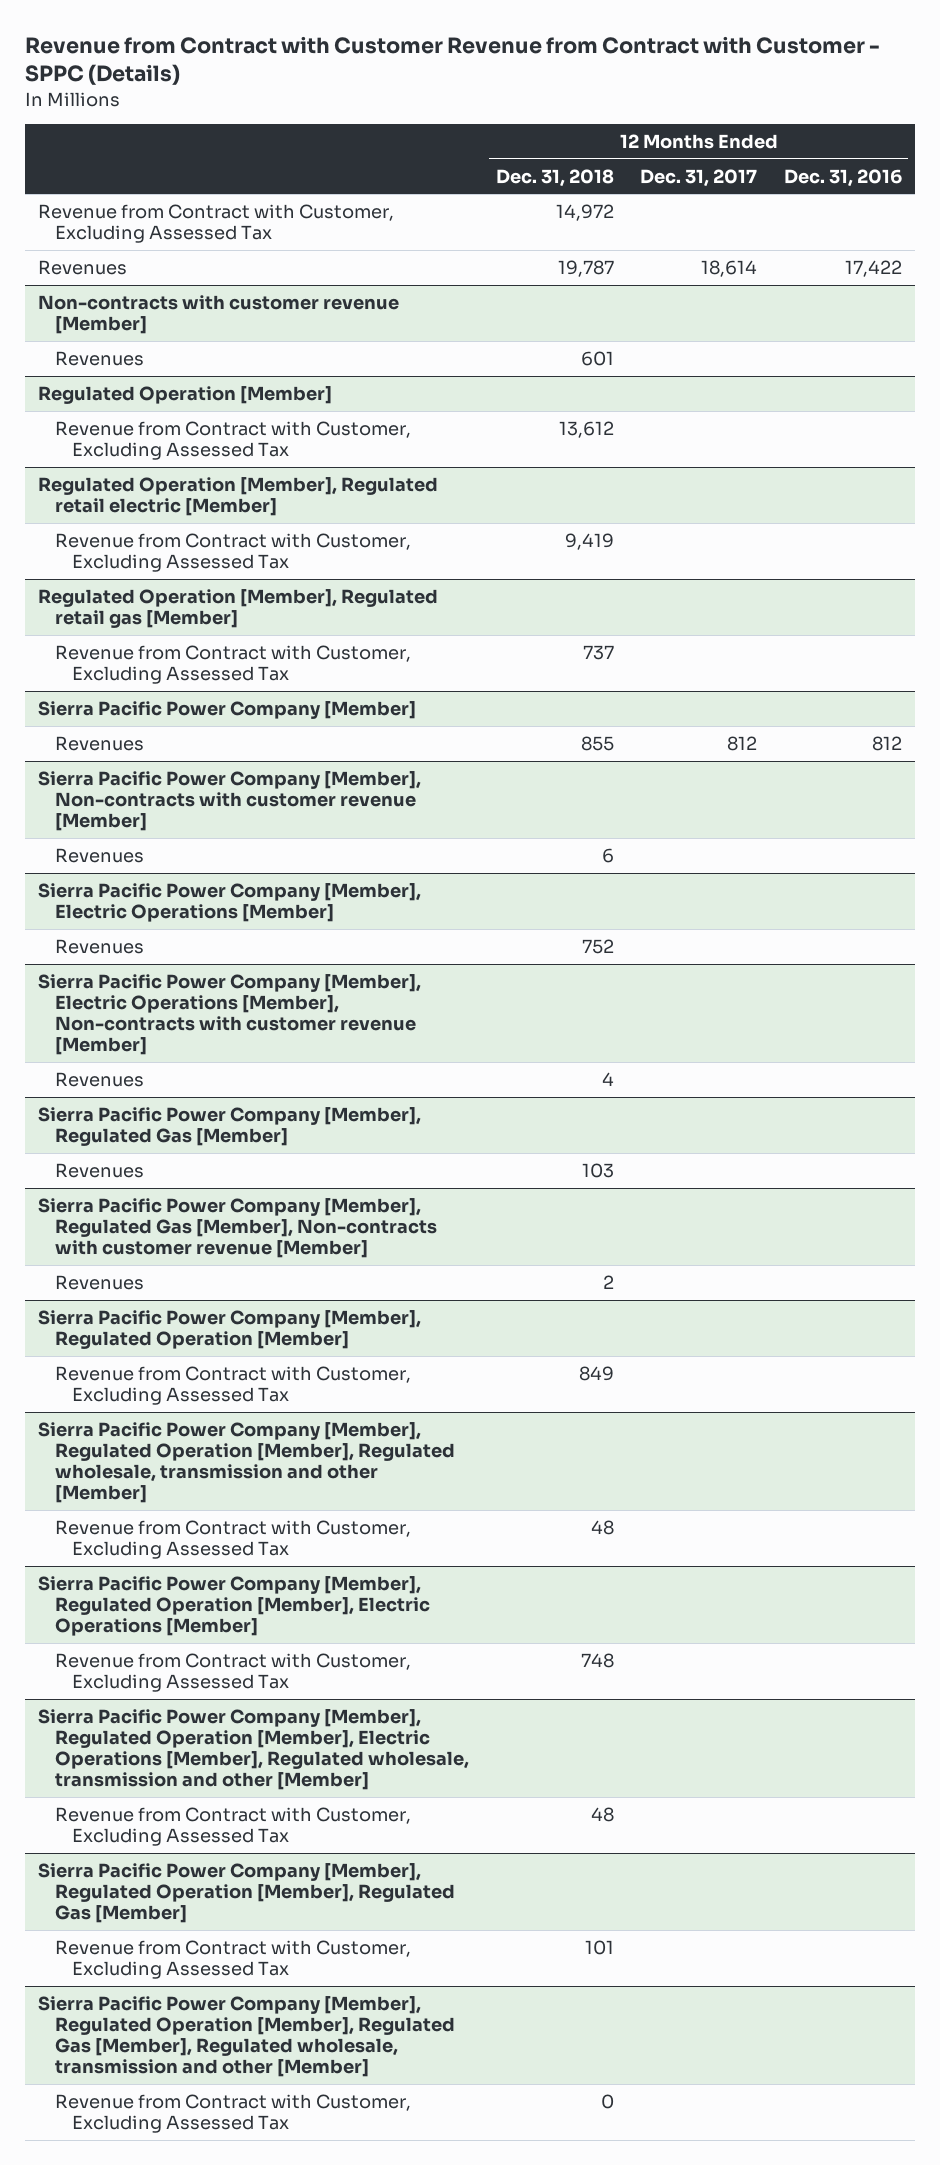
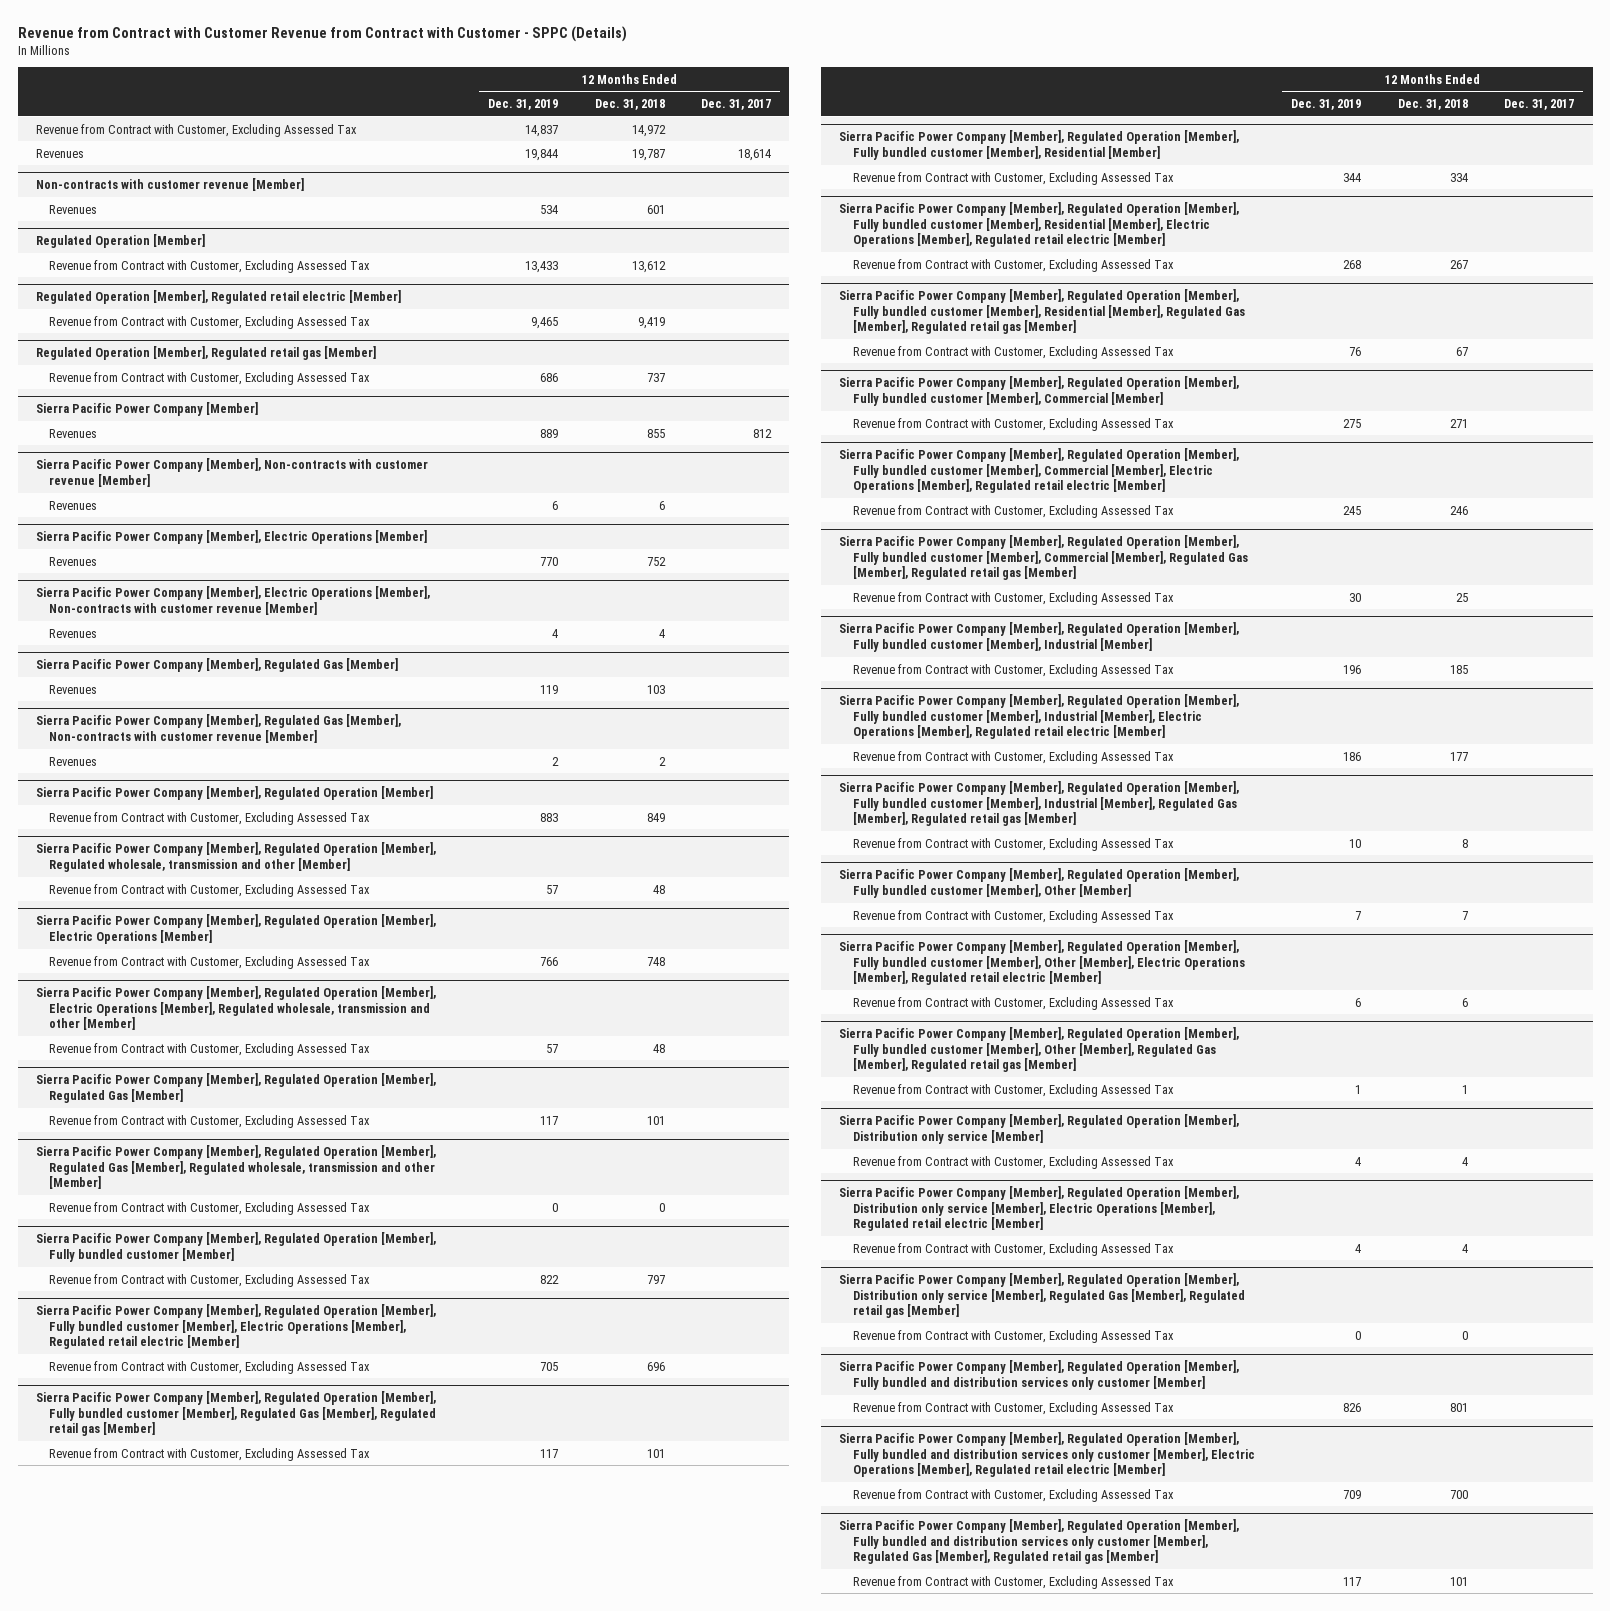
[783,168,902,187] Dec. 31, 2016 -> none
none -> [487,99,558,111] Dec. 31, 2019
none -> [36,1232,437,1262] Sierra Pacific Power Company [Member], Regulated Operation [Member], Fully bundled customer [Member]
none -> [49,1273,371,1287] Revenue from Contract with Customer, Excluding Assessed Tax
none -> [36,1304,437,1350] Sierra Pacific Power Company [Member], Regulated Operation [Member], Fully bundled customer [Member], Electric Operations [Member], Regulated retail electric [Member]
none -> [49,1360,371,1374] Revenue from Contract with Customer, Excluding Assessed Tax
none -> [36,1391,437,1437] Sierra Pacific Power Company [Member], Regulated Operation [Member], Fully bundled customer [Member], Regulated Gas [Member], Regulated retail gas [Member]
none -> [49,1447,371,1461] Revenue from Contract with Customer, Excluding Assessed Tax
none -> [839,130,1240,160] Sierra Pacific Power Company [Member], Regulated Operation [Member], Fully bundled customer [Member], Residential [Member]
none -> [852,171,1174,185] Revenue from Contract with Customer, Excluding Assessed Tax
none -> [839,202,1240,248] Sierra Pacific Power Company [Member], Regulated Operation [Member], Fully bundled customer [Member], Residential [Member], Electric Operations [Member], Regulated retail electric [Member]
none -> [852,258,1174,272] Revenue from Contract with Customer, Excluding Assessed Tax
none -> [839,289,1245,335] Sierra Pacific Power Company [Member], Regulated Operation [Member], Fully bundled customer [Member], Residential [Member], Regulated Gas [Member], Regulated retail gas [Member]
none -> [852,345,1174,359] Revenue from Contract with Customer, Excluding Assessed Tax
none -> [839,376,1240,406] Sierra Pacific Power Company [Member], Regulated Operation [Member], Fully bundled customer [Member], Commercial [Member]
none -> [852,417,1174,431] Revenue from Contract with Customer, Excluding Assessed Tax
none -> [839,448,1240,494] Sierra Pacific Power Company [Member], Regulated Operation [Member], Fully bundled customer [Member], Commercial [Member], Electric Operations [Member], Regulated retail electric [Member]
none -> [852,504,1174,518] Revenue from Contract with Customer, Excluding Assessed Tax
none -> [839,535,1248,581] Sierra Pacific Power Company [Member], Regulated Operation [Member], Fully bundled customer [Member], Commercial [Member], Regulated Gas [Member], Regulated retail gas [Member]
none -> [852,591,1174,605] Revenue from Contract with Customer, Excluding Assessed Tax
none -> [839,622,1240,652] Sierra Pacific Power Company [Member], Regulated Operation [Member], Fully bundled customer [Member], Industrial [Member]
none -> [852,663,1174,677] Revenue from Contract with Customer, Excluding Assessed Tax
none -> [839,694,1240,740] Sierra Pacific Power Company [Member], Regulated Operation [Member], Fully bundled customer [Member], Industrial [Member], Electric Operations [Member], Regulated retail electric [Member]
none -> [852,750,1174,764] Revenue from Contract with Customer, Excluding Assessed Tax
none -> [839,781,1240,827] Sierra Pacific Power Company [Member], Regulated Operation [Member], Fully bundled customer [Member], Industrial [Member], Regulated Gas [Member], Regulated retail gas [Member]
none -> [852,837,1174,851] Revenue from Contract with Customer, Excluding Assessed Tax
none -> [839,868,1240,898] Sierra Pacific Power Company [Member], Regulated Operation [Member], Fully bundled customer [Member], Other [Member]
none -> [852,909,1174,923] Revenue from Contract with Customer, Excluding Assessed Tax
none -> [839,940,1245,986] Sierra Pacific Power Company [Member], Regulated Operation [Member], Fully bundled customer [Member], Other [Member], Electric Operations [Member], Regulated retail electric [Member]
none -> [852,996,1174,1010] Revenue from Contract with Customer, Excluding Assessed Tax
none -> [839,1027,1240,1073] Sierra Pacific Power Company [Member], Regulated Operation [Member], Fully bundled customer [Member], Other [Member], Regulated Gas [Member], Regulated retail gas [Member]
none -> [852,1083,1174,1097] Revenue from Contract with Customer, Excluding Assessed Tax
none -> [839,1114,1240,1144] Sierra Pacific Power Company [Member], Regulated Operation [Member], Distribution only service [Member]
none -> [852,1155,1174,1169] Revenue from Contract with Customer, Excluding Assessed Tax
none -> [839,1186,1240,1232] Sierra Pacific Power Company [Member], Regulated Operation [Member], Distribution only service [Member], Electric Operations [Member], Regulated retail electric [Member]
none -> [852,1242,1174,1256] Revenue from Contract with Customer, Excluding Assessed Tax
none -> [839,1273,1245,1319] Sierra Pacific Power Company [Member], Regulated Operation [Member], Distribution only service [Member], Regulated Gas [Member], Regulated retail gas [Member]
none -> [852,1329,1174,1343] Revenue from Contract with Customer, Excluding Assessed Tax
none -> [839,1360,1240,1390] Sierra Pacific Power Company [Member], Regulated Operation [Member], Fully bundled and distribution services only customer [Member]
none -> [852,1401,1174,1415] Revenue from Contract with Customer, Excluding Assessed Tax
none -> [839,1432,1255,1478] Sierra Pacific Power Company [Member], Regulated Operation [Member], Fully bundled and distribution services only customer [Member], Electric Operations [Member], Regulated retail electric [Member]
none -> [852,1488,1174,1502] Revenue from Contract with Customer, Excluding Assessed Tax
none -> [839,1519,1240,1565] Sierra Pacific Power Company [Member], Regulated Operation [Member], Fully bundled and distribution services only customer [Member], Regulated Gas [Member], Regulated retail gas [Member]
none -> [852,1575,1174,1589] Revenue from Contract with Customer, Excluding Assessed Tax

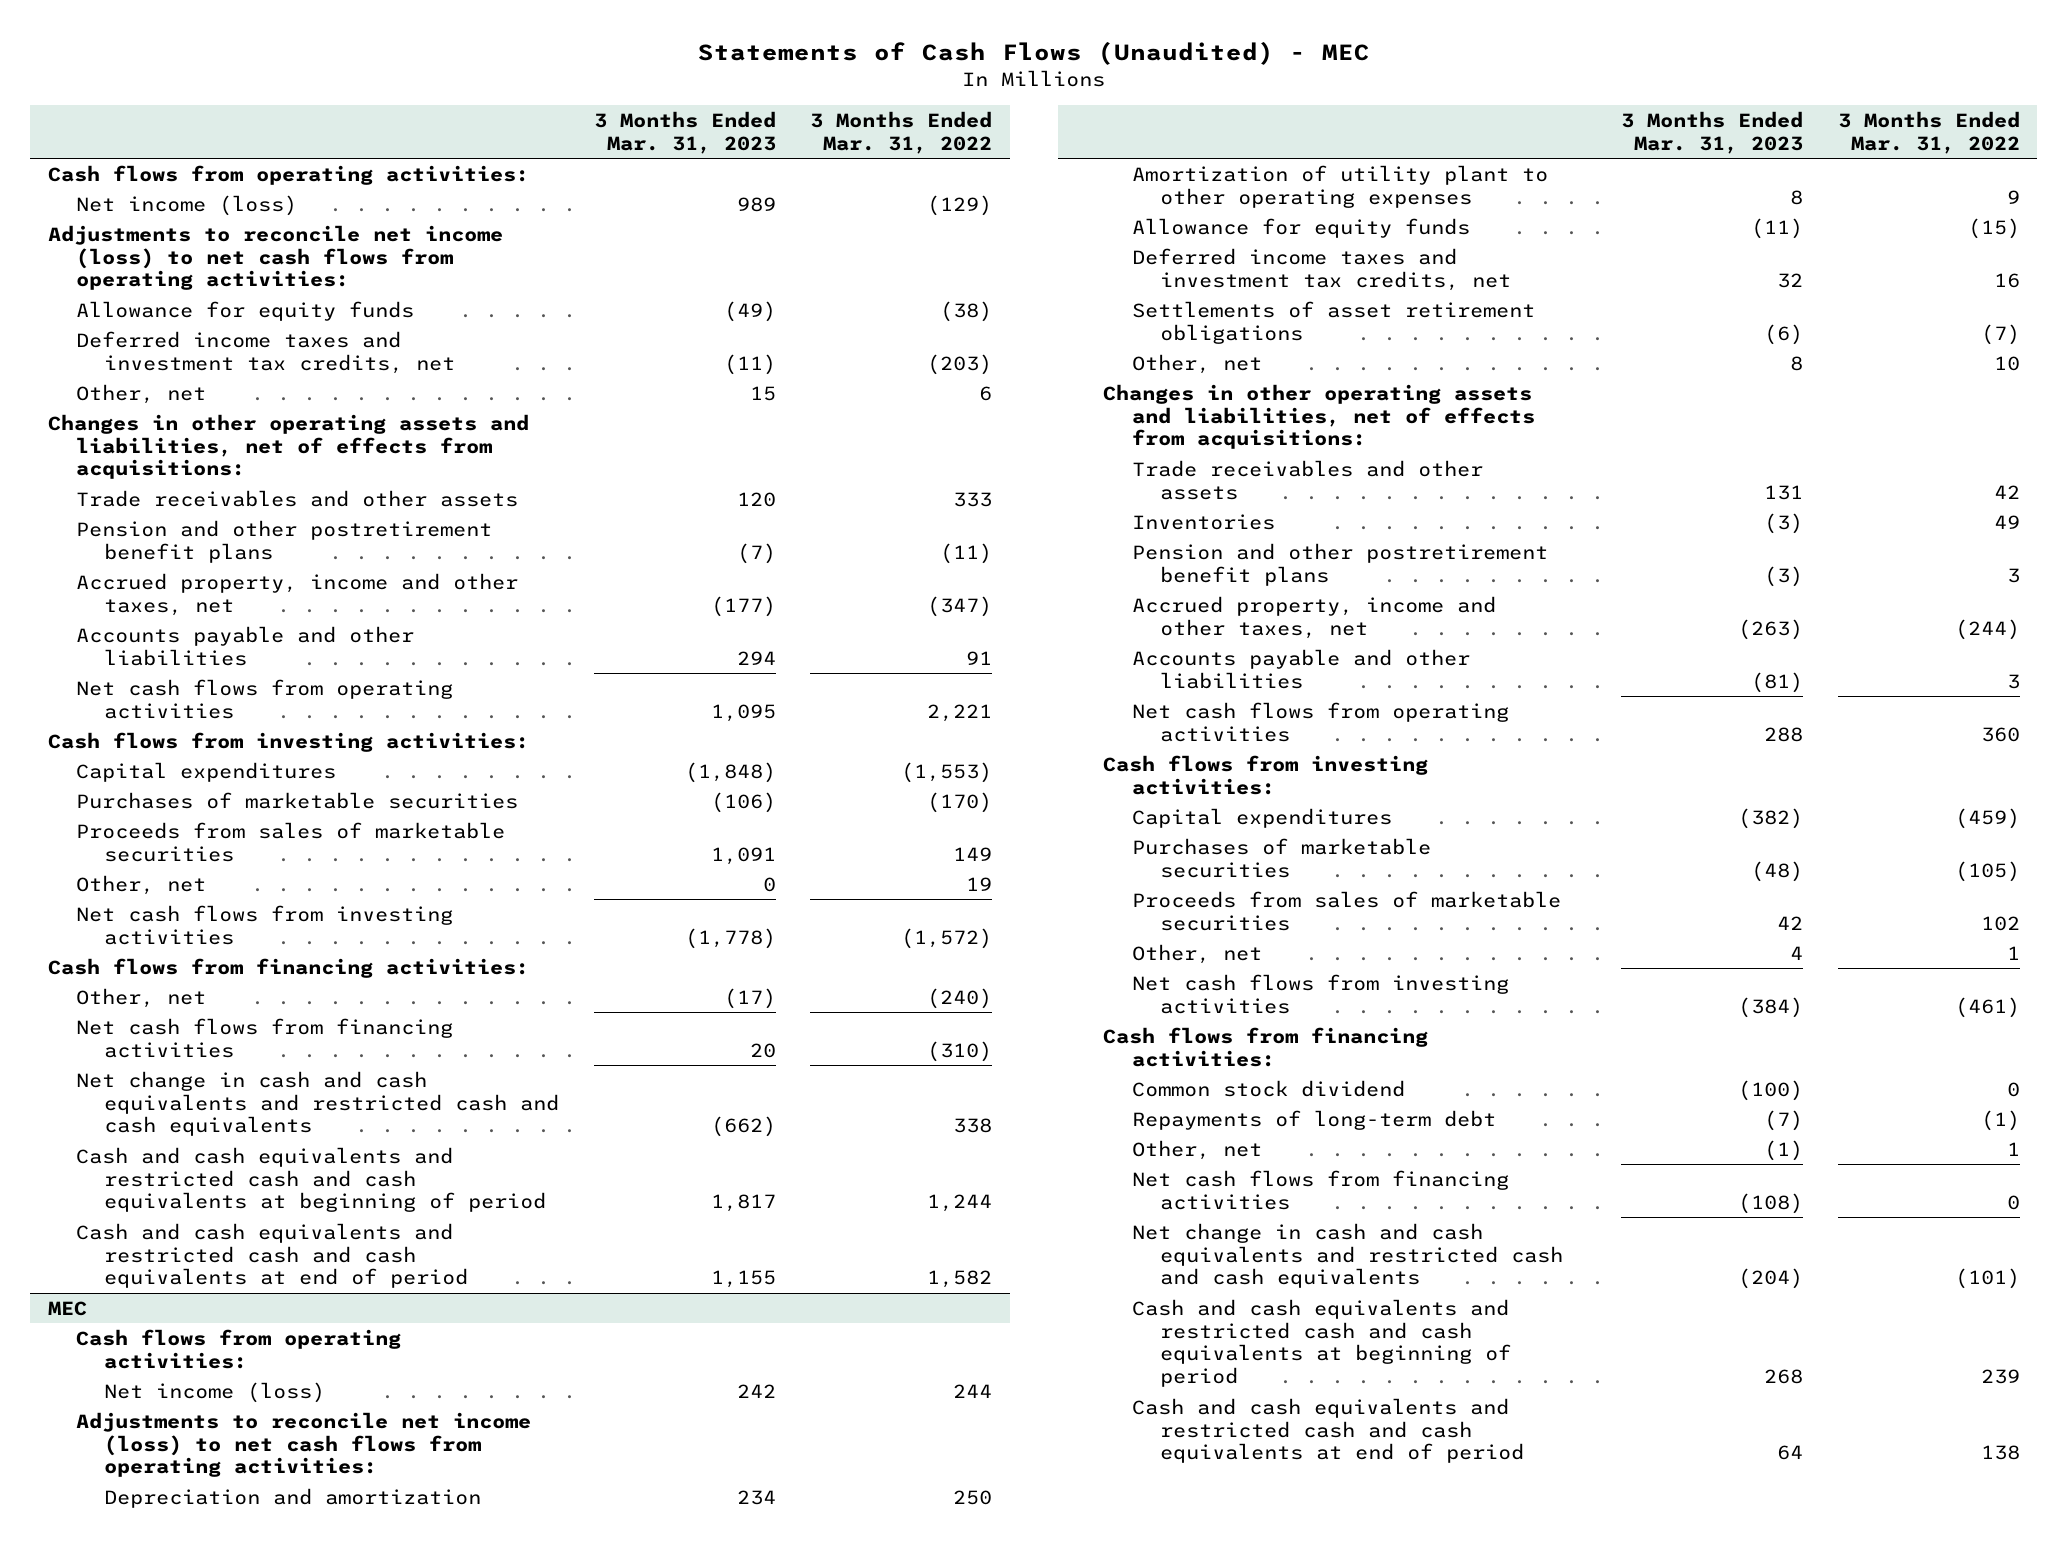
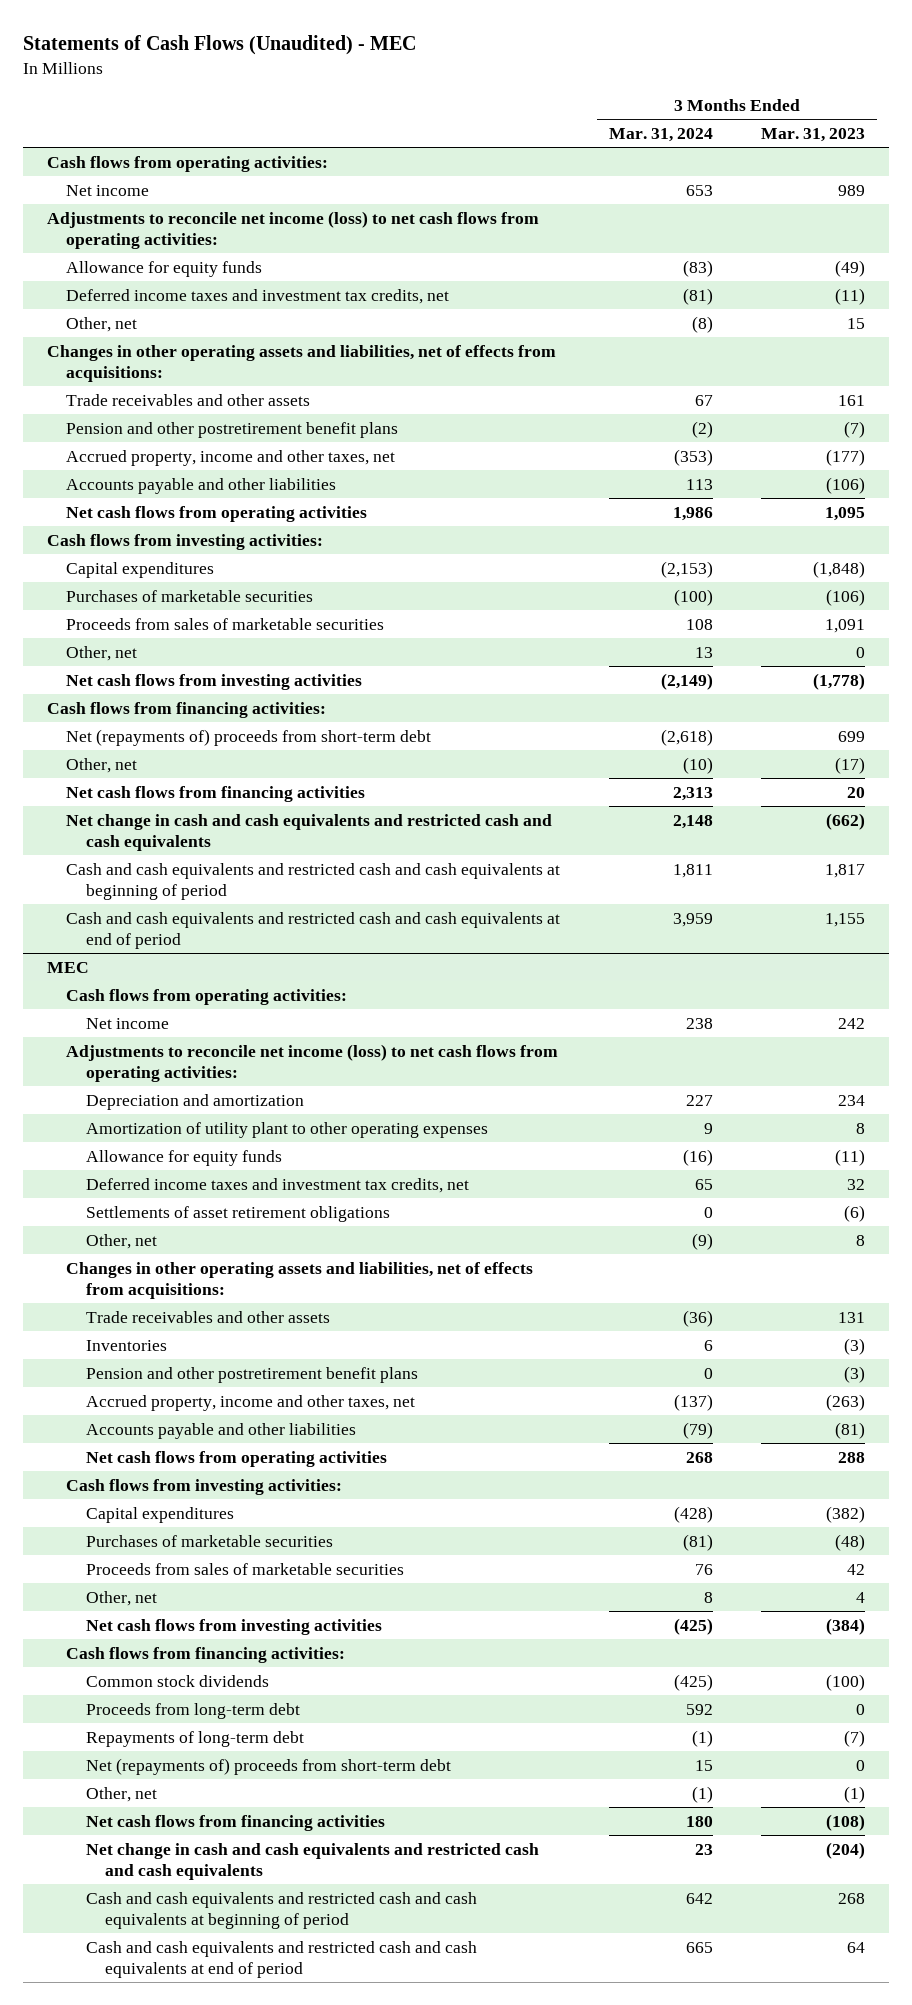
[810,110,993,154] 3 Months Ended Mar. 31, 2022 -> none
none -> [608,127,713,142] Mar. 31, 2024
[75,194,297,216] Net income (loss) -> [66,184,150,196] Net income
[736,491,776,507] 120 -> [838,394,866,406] 161
[736,650,776,665] 294 -> [826,476,866,494] (106)
none -> [66,728,432,746] Net (repayments of) proceeds from short-term debt
[104,1381,326,1403] Net income (loss) -> [85,1017,169,1029] Net income
[1131,1079,1405,1097] Common stock dividend -> [85,1674,269,1687] Common stock dividends
none -> [85,1702,300,1719] Proceeds from long-term debt
none -> [85,1757,451,1775] Net (repayments of) proceeds from short-term debt

